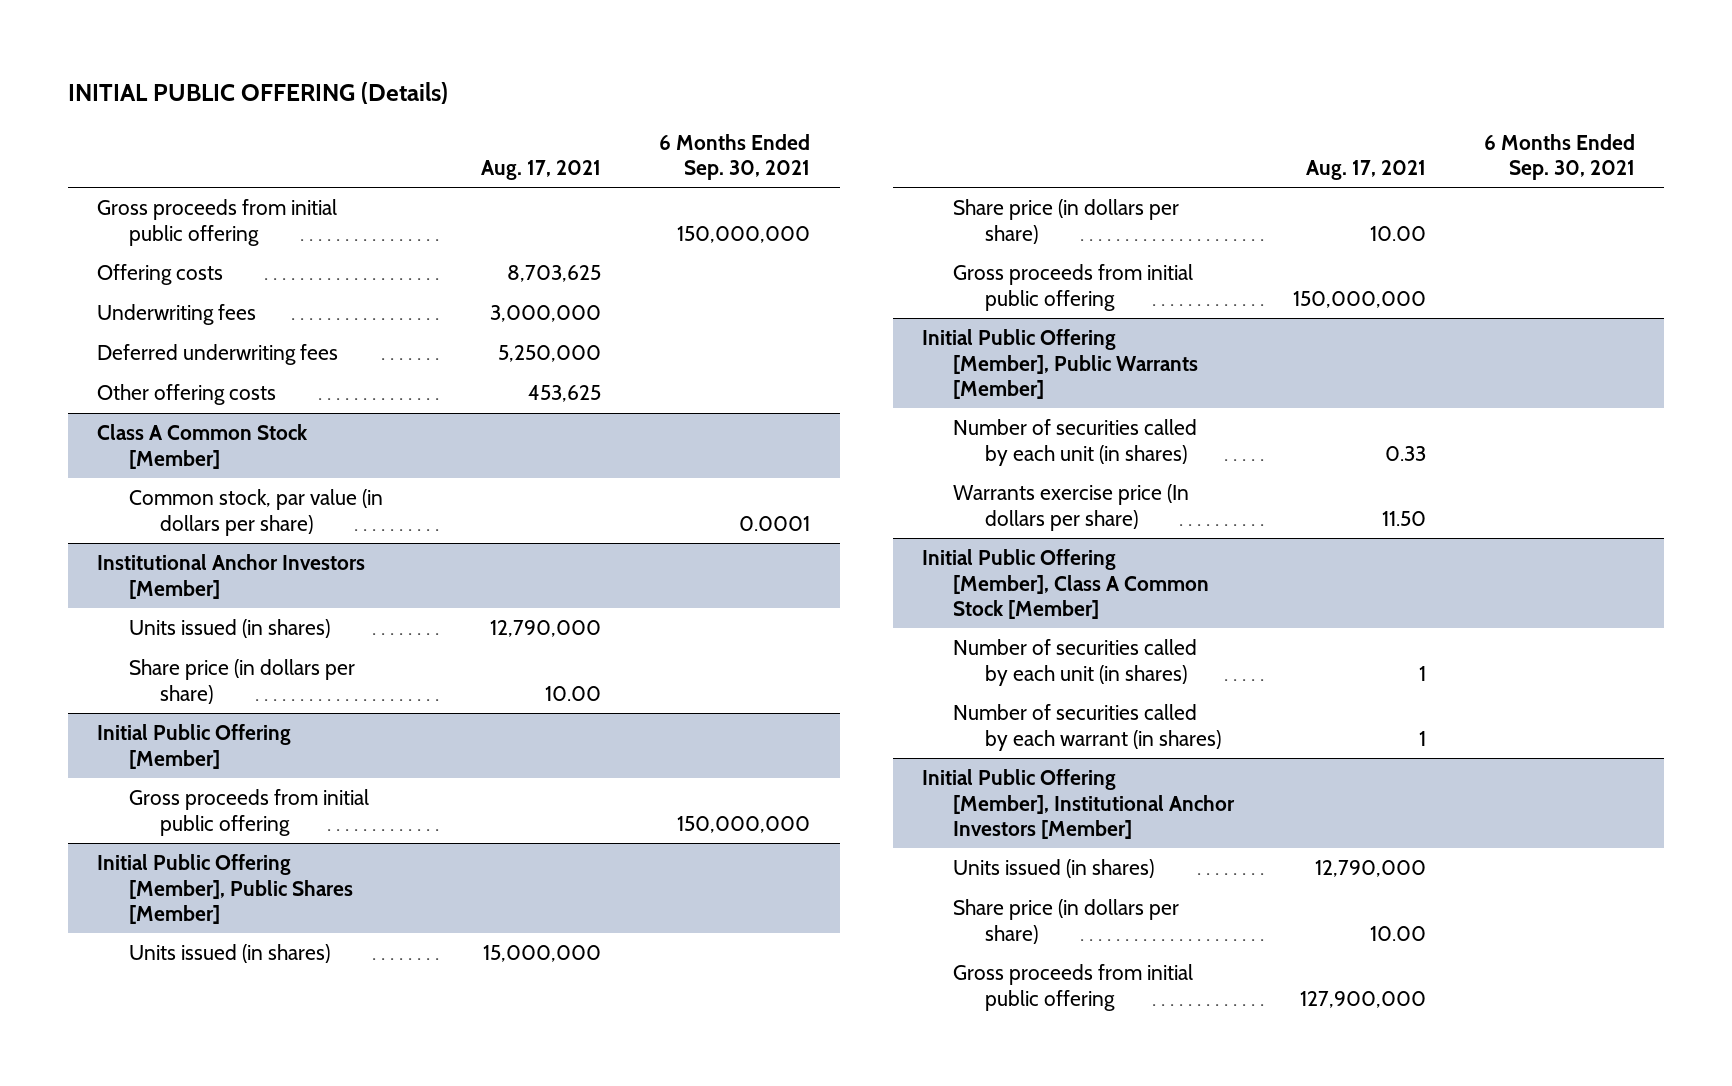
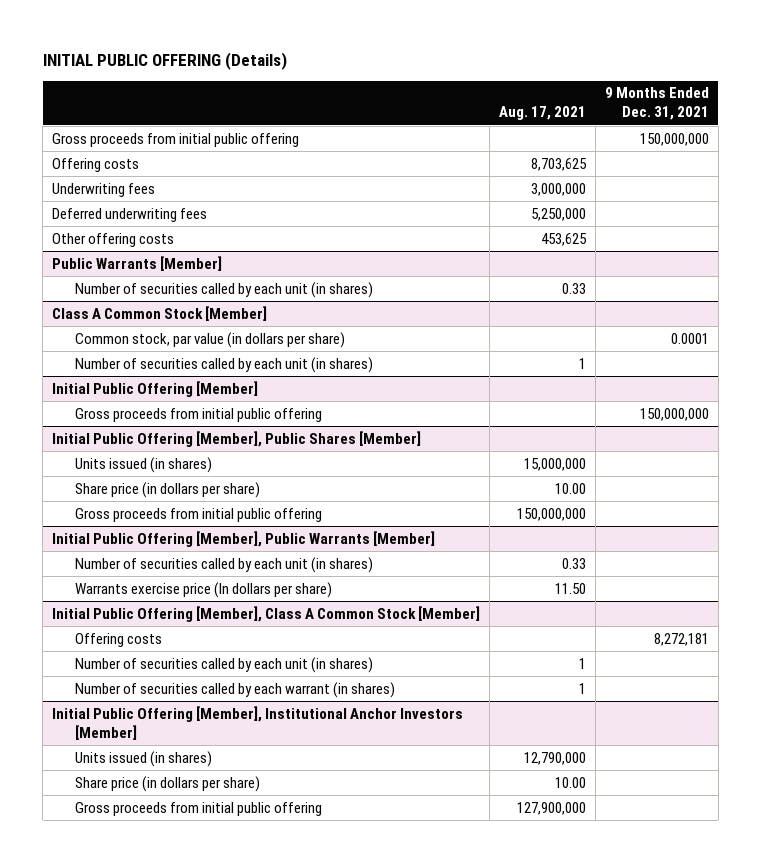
[659,133,811,180] 6 Months Ended Sep. 30, 2021 -> none
none -> [604,87,709,121] 9 Months Ended Dec. 31, 2021
none -> [52,255,223,271] Public Warrants [Member]
none -> [74,281,373,298] Number of securities called by each unit (in shares)
[97,554,366,599] Institutional Anchor Investors [Member] -> none
[128,619,330,639] Units issued (in shares) -> none
[128,659,355,704] Share price (in dollars per share) -> none
none -> [74,356,373,373] Number of securities called by each unit (in shares)
none -> [74,632,162,647] Offering costs

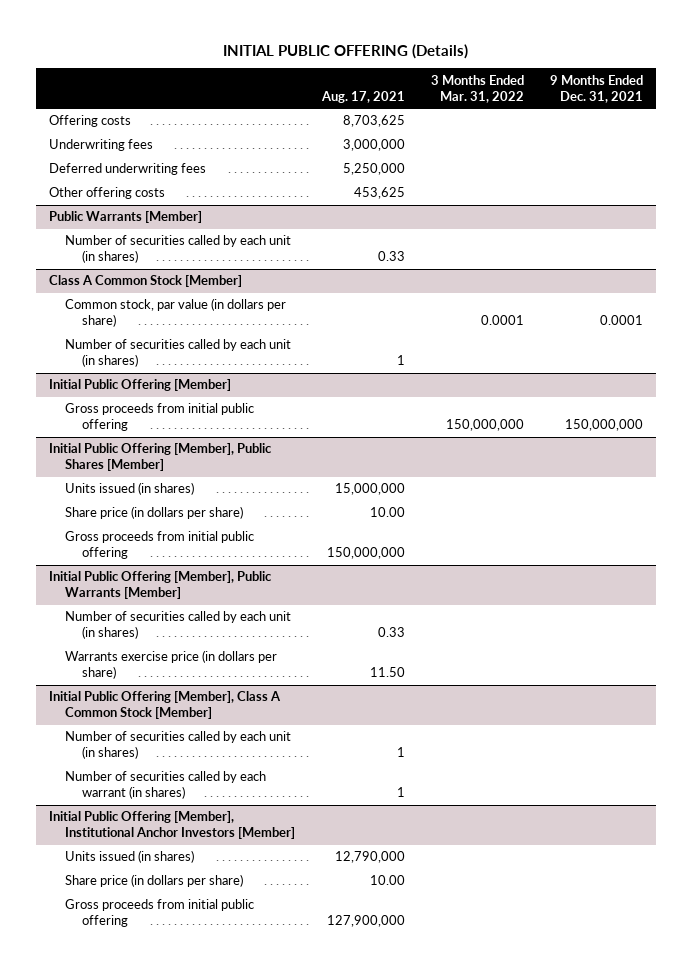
none -> [430,74,524,103] 3 Months Ended Mar. 31, 2022
[52,132,300,147] Gross proceeds from initial public offering -> none
[74,581,332,598] Warrants exercise price (In dollars per share) -> [65,650,278,680] Warrants exercise price (in dollars per share)
[74,632,162,647] Offering costs -> none

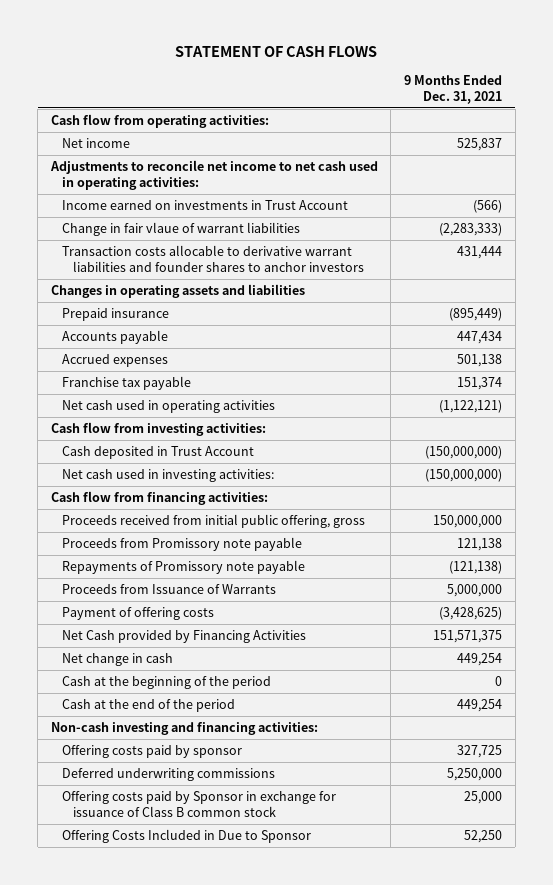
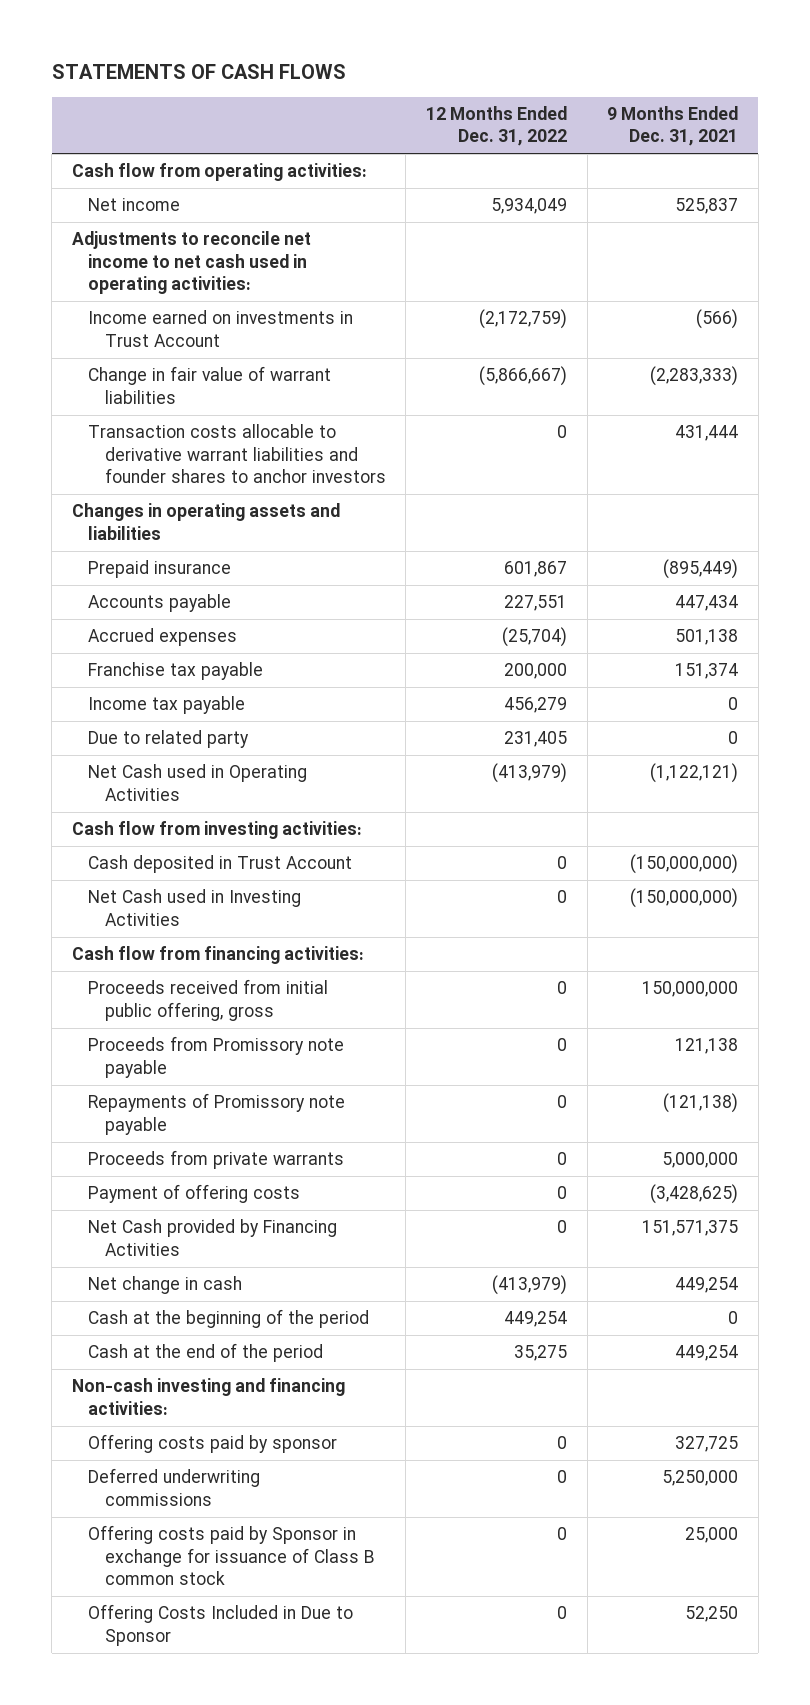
[175,45,378,57] STATEMENT OF CASH FLOWS -> [51,64,346,80] STATEMENTS OF CASH FLOWS
none -> [426,106,568,147] 12 Months Ended Dec. 31, 2022
[61,222,300,237] Change in fair vlaue of warrant liabilities -> [88,366,332,404] Change in fair value of warrant liabilities
none -> [88,696,246,715] Income tax payable
none -> [88,730,250,749] Due to related party
[61,400,275,414] Net cash used in operating activities -> [88,764,308,801] Net Cash used in Operating Activities
[61,469,274,483] Net cash used in investing activities: -> [88,889,302,926] Net Cash used in Investing Activities
[61,584,276,595] Proceeds from Issuance of Warrants -> [88,1150,345,1170] Proceeds from private warrants

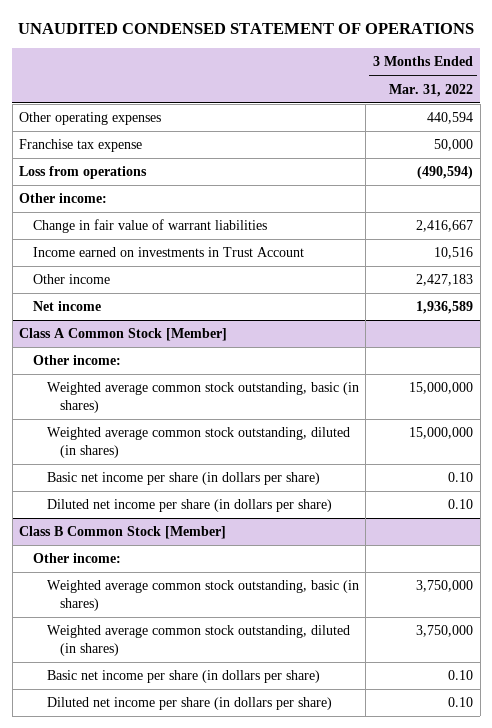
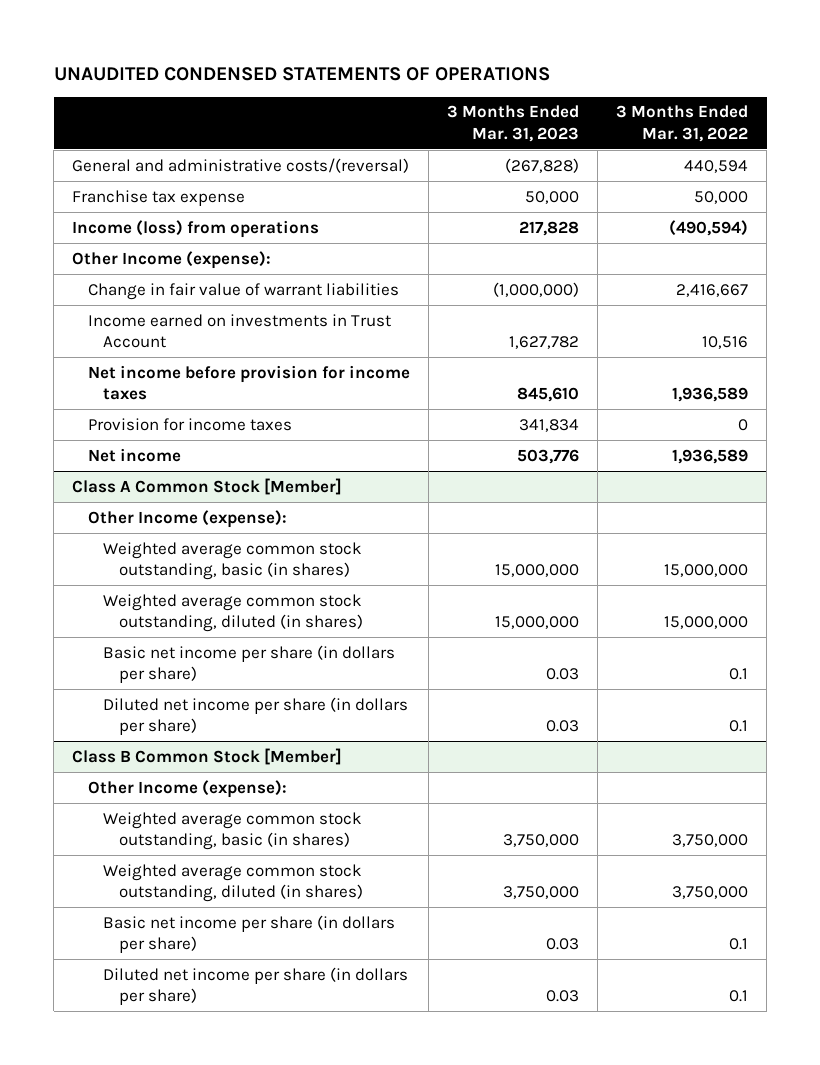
[18,23,475,35] UNAUDITED CONDENSED STATEMENT OF OPERATIONS -> [53,66,550,81] UNAUDITED CONDENSED STATEMENTS OF OPERATIONS
none -> [446,105,579,142] 3 Months Ended Mar. 31, 2023
[19,112,162,126] Other operating expenses -> [72,157,410,173] General and administrative costs/(reversal)
[19,166,148,180] Loss from operations -> [72,219,320,238] Income (loss) from operations
[19,193,108,204] Other income: -> [72,250,272,269] Other Income (expense):
[33,274,111,285] Other income -> none
none -> [87,364,410,400] Net income before provision for income taxes
none -> [87,417,292,431] Provision for income taxes
[33,355,122,366] Other income: -> [87,509,287,528] Other Income (expense):
[448,472,474,483] 0.10 -> [729,667,749,680] 0.1
[448,499,474,510] 0.10 -> [729,719,749,732] 0.1
[33,553,122,564] Other income: -> [87,779,287,798] Other Income (expense):
[448,670,474,681] 0.10 -> [729,937,749,950] 0.1
[448,697,474,708] 0.10 -> [729,989,749,1002] 0.1

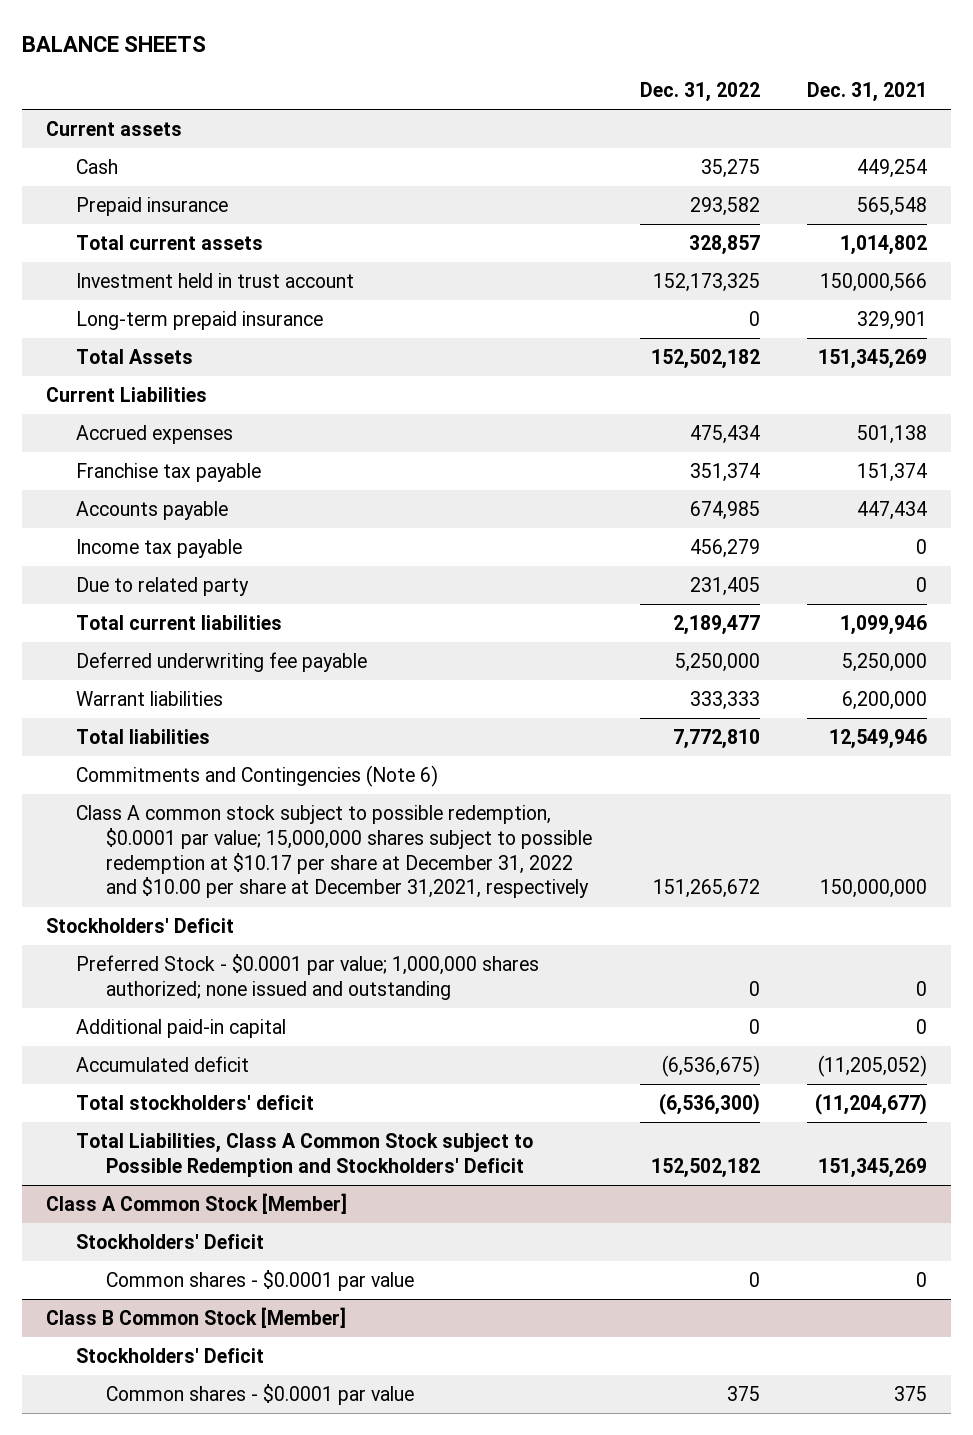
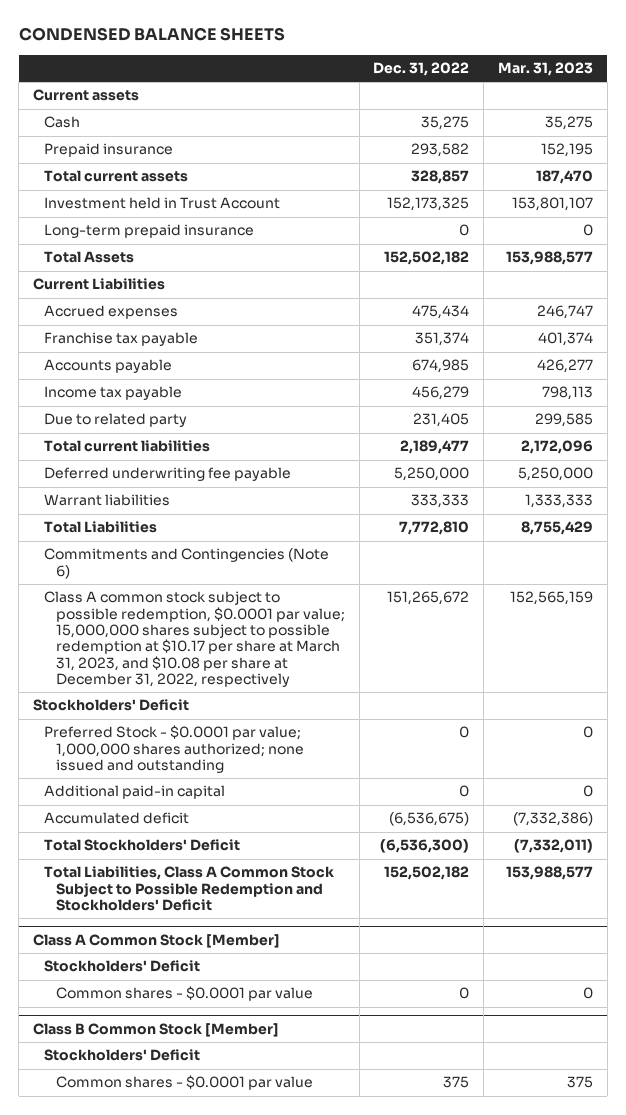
[21,35,206,52] BALANCE SHEETS -> [18,27,285,42] CONDENSED BALANCE SHEETS
[807,81,928,102] Dec. 31, 2021 -> none
none -> [497,61,593,76] Mar. 31, 2023
[75,272,354,288] Investment held in trust account -> [44,197,281,210] Investment held in Trust Account
[75,728,210,744] Total liabilities -> [44,521,158,534] Total Liabilities
[75,804,593,899] Class A common stock subject to possible redemption, $0.0001 par value; 15,000,000 shares subject to possible redemption at $10.17 per share at December 31, 2022 and $10.00 per share at December 31,2021, respectively -> [44,591,345,687] Class A common stock subject to possible redemption, $0.0001 par value; 15,000,000 shares subject to possible redemption at $10.17 per share at March 31, 2023, and $10.08 per share at December 31, 2022, respectively
[75,1094,314,1110] Total stockholders' deficit -> [44,839,241,852] Total Stockholders' Deficit
[75,1132,533,1177] Total Liabilities, Class A Common Stock subject to Possible Redemption and Stockholders' Deficit -> [44,866,335,912] Total Liabilities, Class A Common Stock Subject to Possible Redemption and Stockholders' Deficit

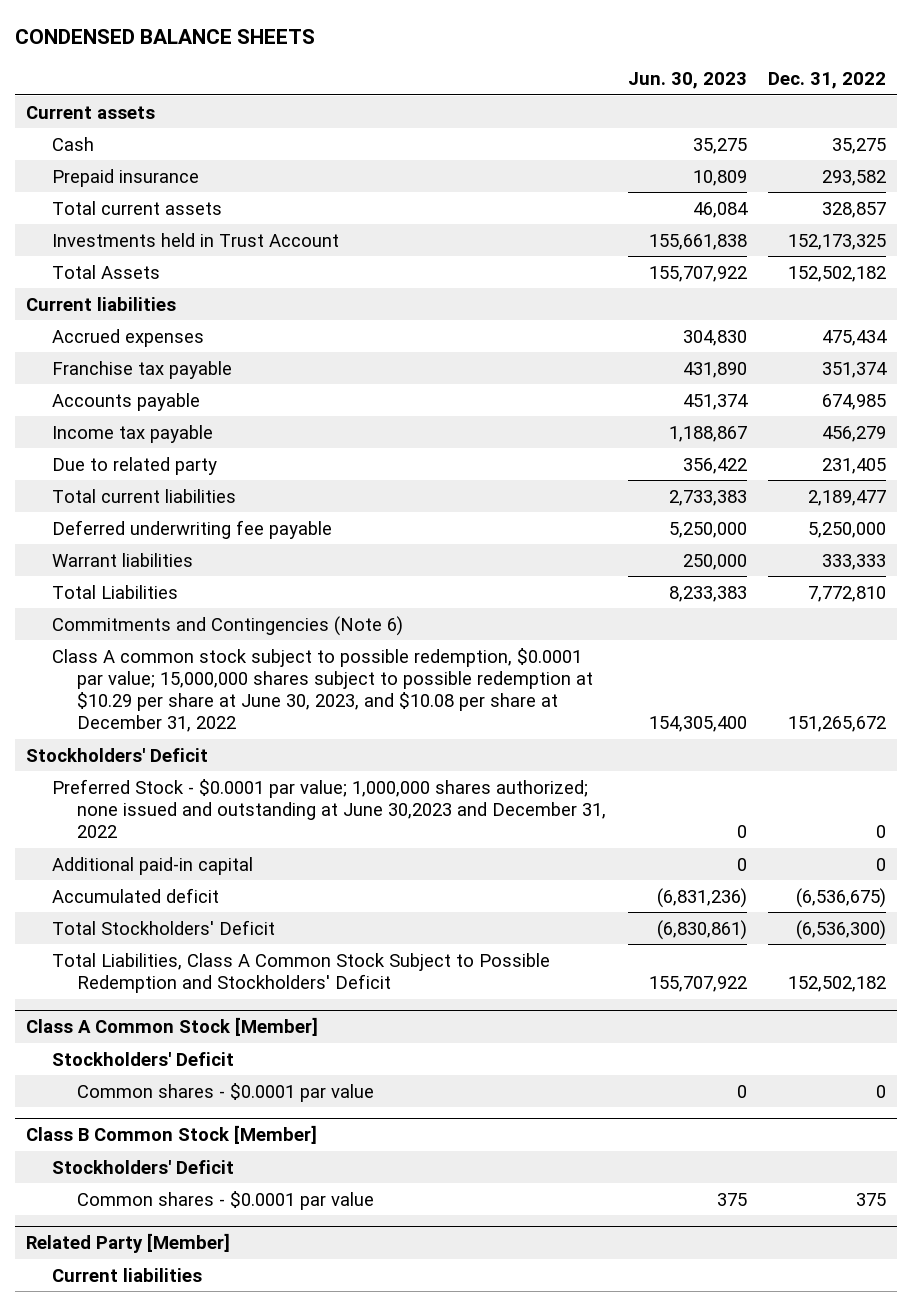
[497,61,593,76] Mar. 31, 2023 -> none
none -> [627,71,747,89] Jun. 30, 2023
[44,224,255,239] Long-term prepaid insurance -> none
[44,197,281,210] Investment held in Trust Account -> [51,232,339,247] Investments held in Trust Account
[32,278,165,291] Current Liabilities -> [26,296,177,311] Current liabilities
[44,591,345,687] Class A common stock subject to possible redemption, $0.0001 par value; 15,000,000 shares subject to possible redemption at $10.17 per share at March 31, 2023, and $10.08 per share at December 31, 2022, respectively -> [51,647,593,733] Class A common stock subject to possible redemption, $0.0001 par value; 15,000,000 shares subject to possible redemption at $10.29 per share at June 30, 2023, and $10.08 per share at December 31, 2022
[44,725,304,774] Preferred Stock - $0.0001 par value; 1,000,000 shares authorized; none issued and outstanding -> [51,778,606,839] Preferred Stock - $0.0001 par value; 1,000,000 shares authorized; none issued and outstanding at June 30,2023 and December 31, 2022
none -> [26,1232,231,1253] Related Party [Member]
none -> [51,1267,202,1282] Current liabilities

